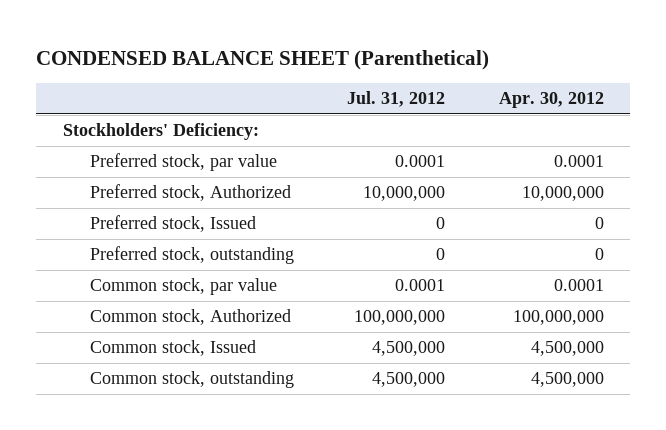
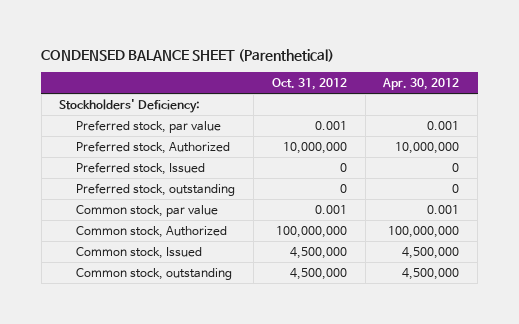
[347,91,446,108] Jul. 31, 2012 -> none
none -> [271,78,347,91] Oct. 31, 2012
[553,155,604,168] 0.0001 -> [427,120,460,130] 0.001
[553,279,604,292] 0.0001 -> [427,204,460,214] 0.001

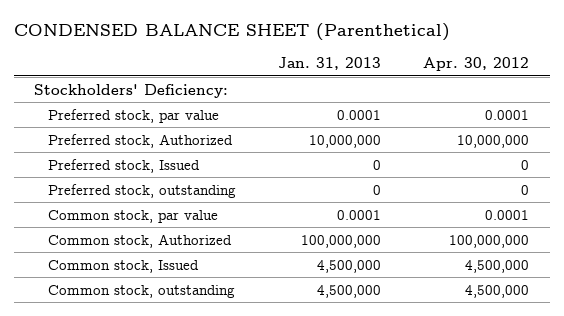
[271,78,347,91] Oct. 31, 2012 -> none
none -> [278,57,382,71] Jan. 31, 2013
[427,120,460,130] 0.001 -> [485,109,530,120] 0.0001
[427,204,460,214] 0.001 -> [485,209,530,220] 0.0001

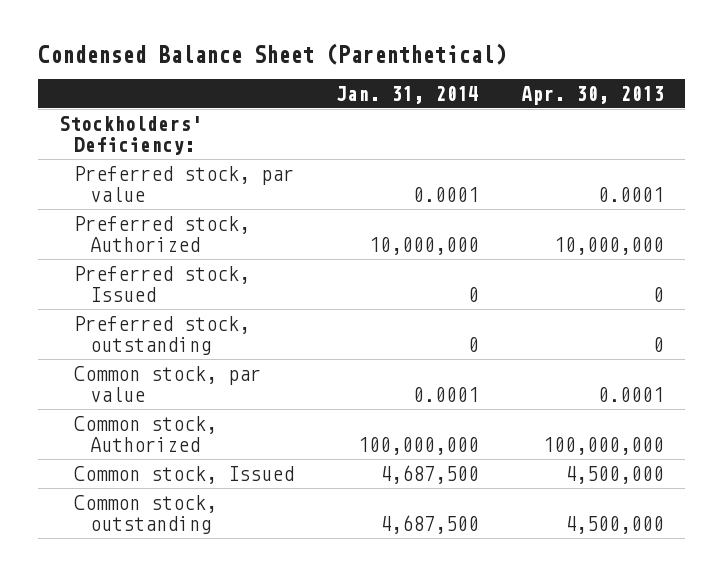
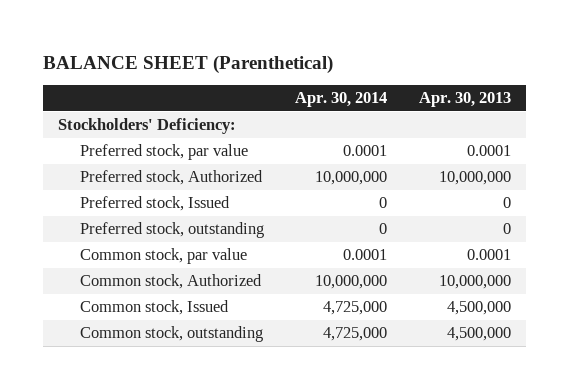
[37,42,506,65] Condensed Balance Sheet (Parenthetical) -> [42,54,333,74] BALANCE SHEET (Parenthetical)
[336,85,480,104] Jan. 31, 2014 -> none
none -> [295,92,388,108] Apr. 30, 2014
[543,436,665,455] 100,000,000 -> [438,275,511,290] 10,000,000

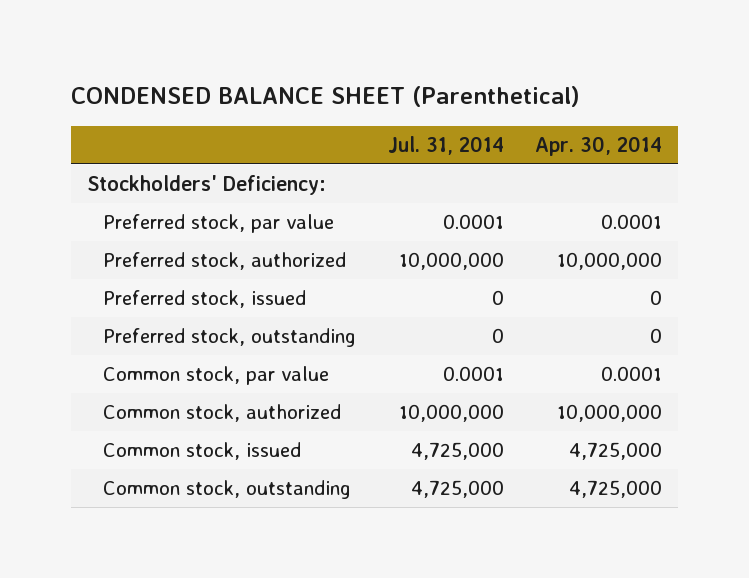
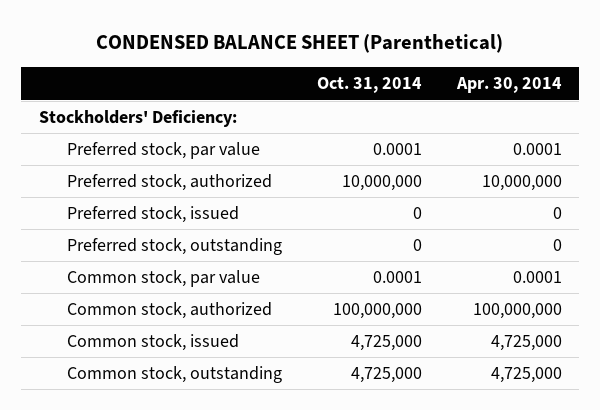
[387,135,504,155] Jul. 31, 2014 -> none
none -> [316,77,422,94] Oct. 31, 2014
[557,404,663,423] 10,000,000 -> [472,303,562,320] 100,000,000

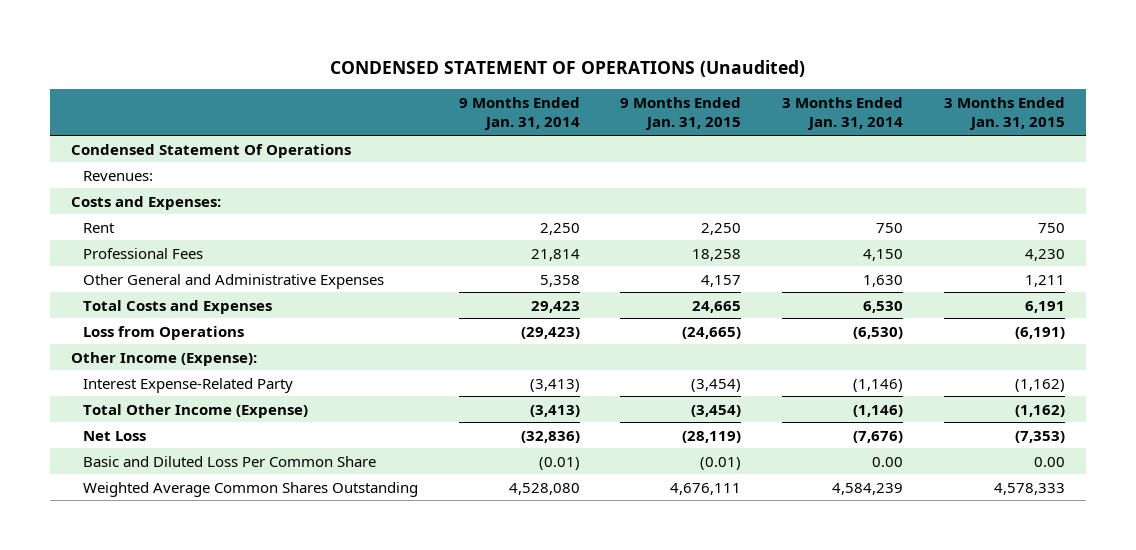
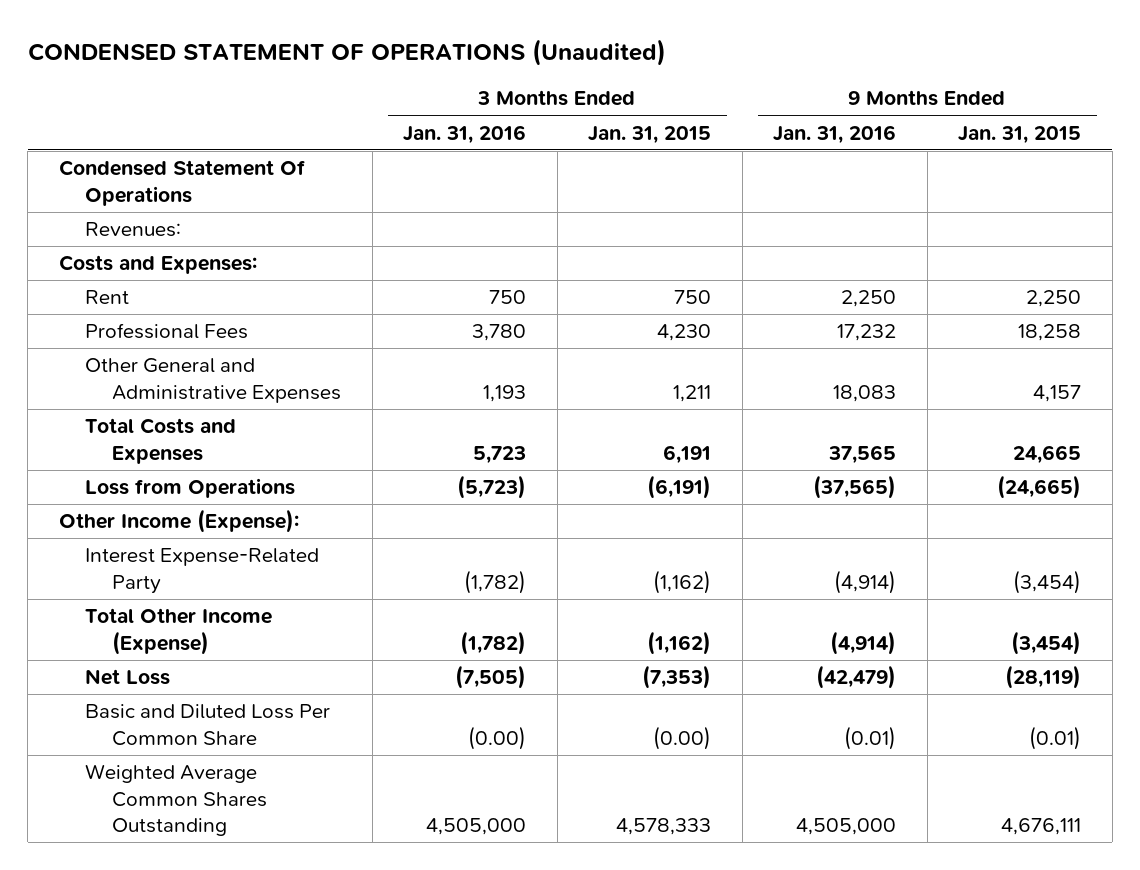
[458,96,580,131] 9 Months Ended Jan. 31, 2014 -> none
[782,96,904,131] 3 Months Ended Jan. 31, 2014 -> none
none -> [403,124,527,144] Jan. 31, 2016
none -> [773,124,897,144] Jan. 31, 2016
[1034,456,1066,467] 0.00 -> [653,725,712,750] (0.00)

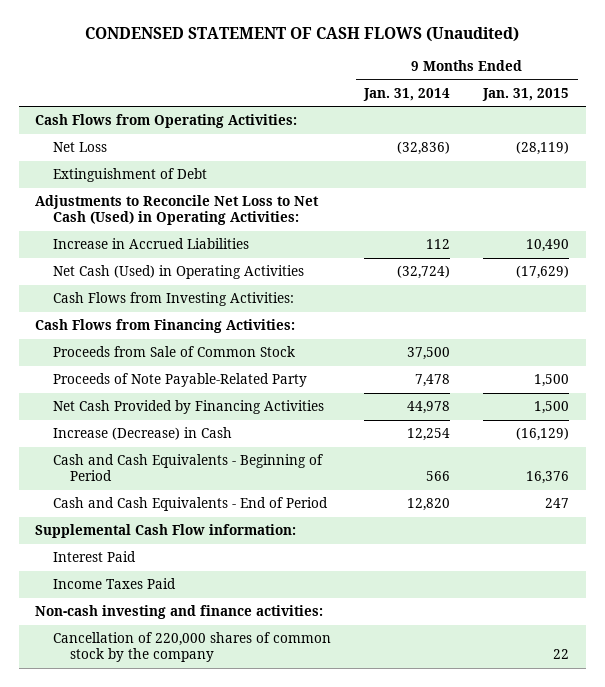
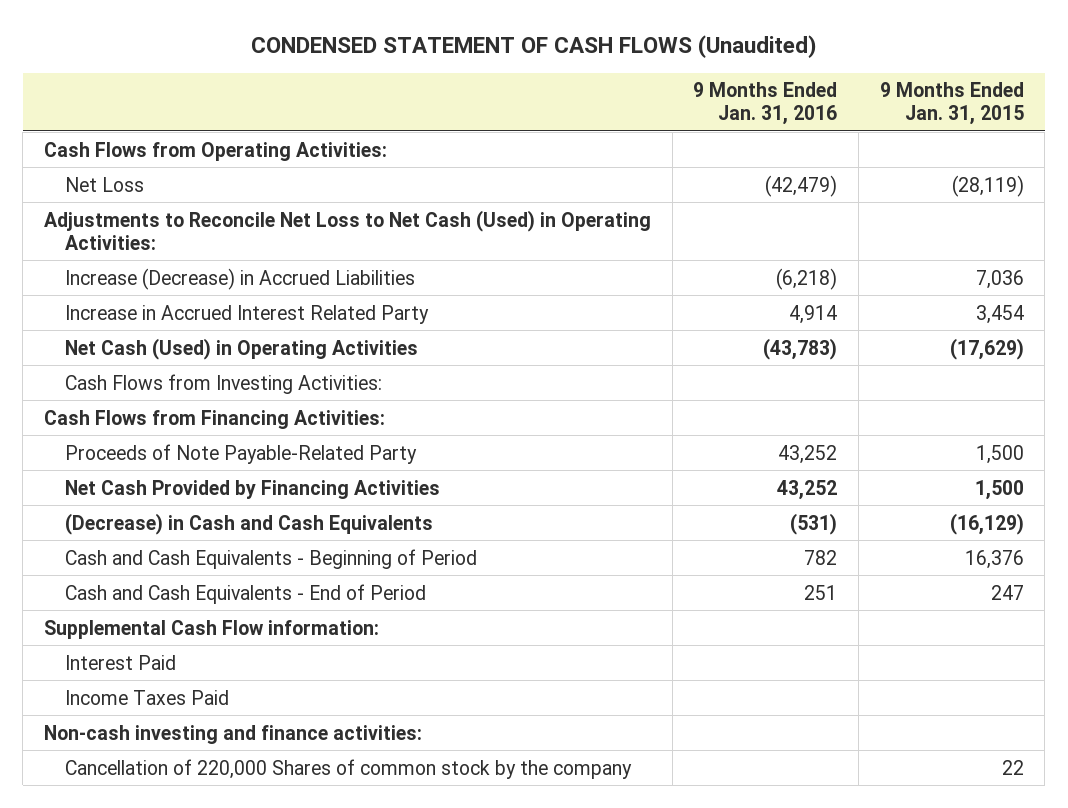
[362,87,450,101] Jan. 31, 2014 -> none
none -> [693,82,838,126] 9 Months Ended Jan. 31, 2016
[52,168,207,183] Extinguishment of Debt -> none
[52,238,249,250] Increase in Accrued Liabilities -> [64,267,415,290] Increase (Decrease) in Accrued Liabilities
[526,239,570,253] 10,490 -> [975,269,1024,289] 7,036
none -> [64,304,429,324] Increase in Accrued Interest Related Party
[52,346,295,358] Proceeds from Sale of Common Stock -> none
[52,427,232,441] Increase (Decrease) in Cash -> [64,512,433,535] (Decrease) in Cash and Cash Equivalents
[52,632,331,663] Cancellation of 220,000 shares of common stock by the company -> [64,758,632,779] Cancellation of 220,000 Shares of common stock by the company

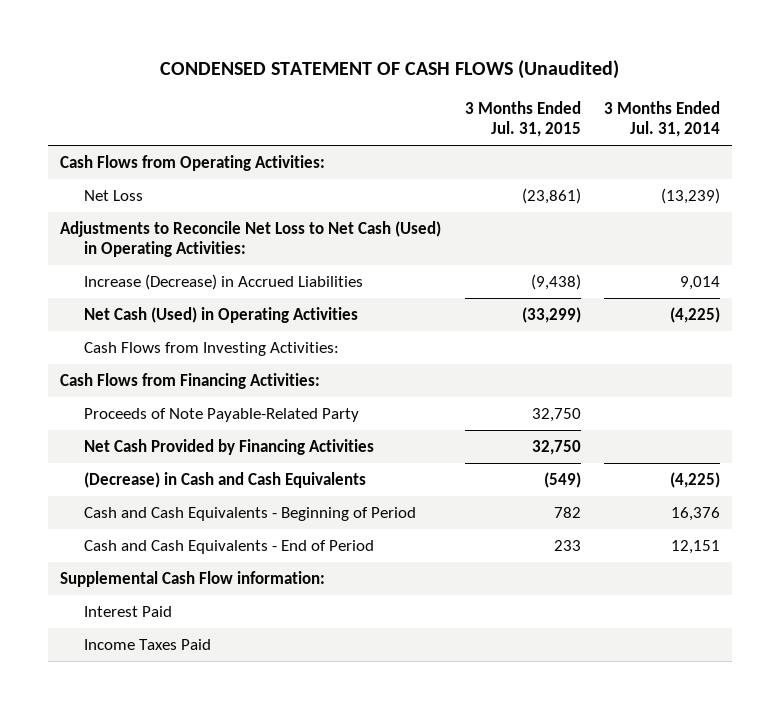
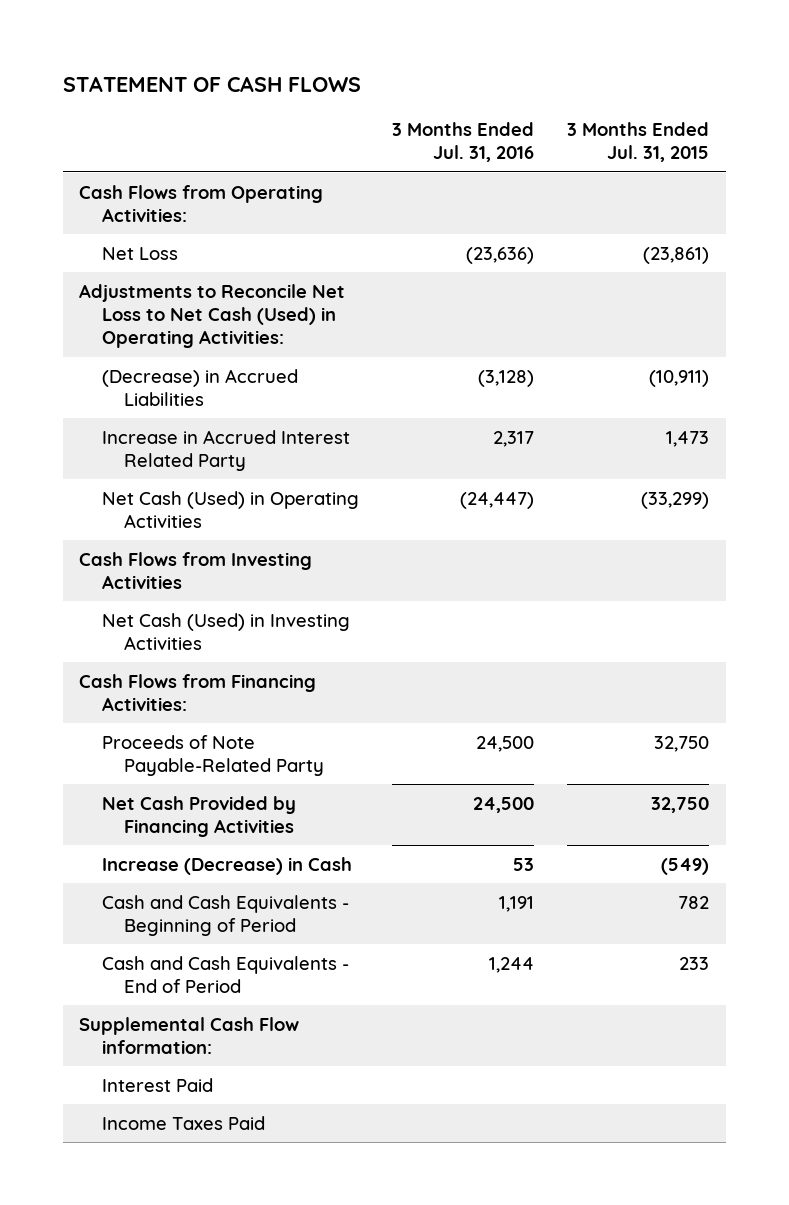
[160,60,620,80] CONDENSED STATEMENT OF CASH FLOWS (Unaudited) -> [62,75,361,92] STATEMENT OF CASH FLOWS
[603,101,720,138] 3 Months Ended Jul. 31, 2014 -> none
none -> [392,121,535,163] 3 Months Ended Jul. 31, 2016
[84,274,364,291] Increase (Decrease) in Accrued Liabilities -> [101,368,298,406] (Decrease) in Accrued Liabilities
[530,274,581,291] (9,438) -> [649,369,710,387] (10,911)
none -> [101,429,350,471] Increase in Accrued Interest Related Party
none -> [79,551,313,589] Cash Flows from Investing Activities
[84,342,340,357] Cash Flows from Investing Activities: -> [101,612,350,650] Net Cash (Used) in Investing Activities
[84,472,367,489] (Decrease) in Cash and Cash Equivalents -> [101,856,352,875] Increase (Decrease) in Cash

